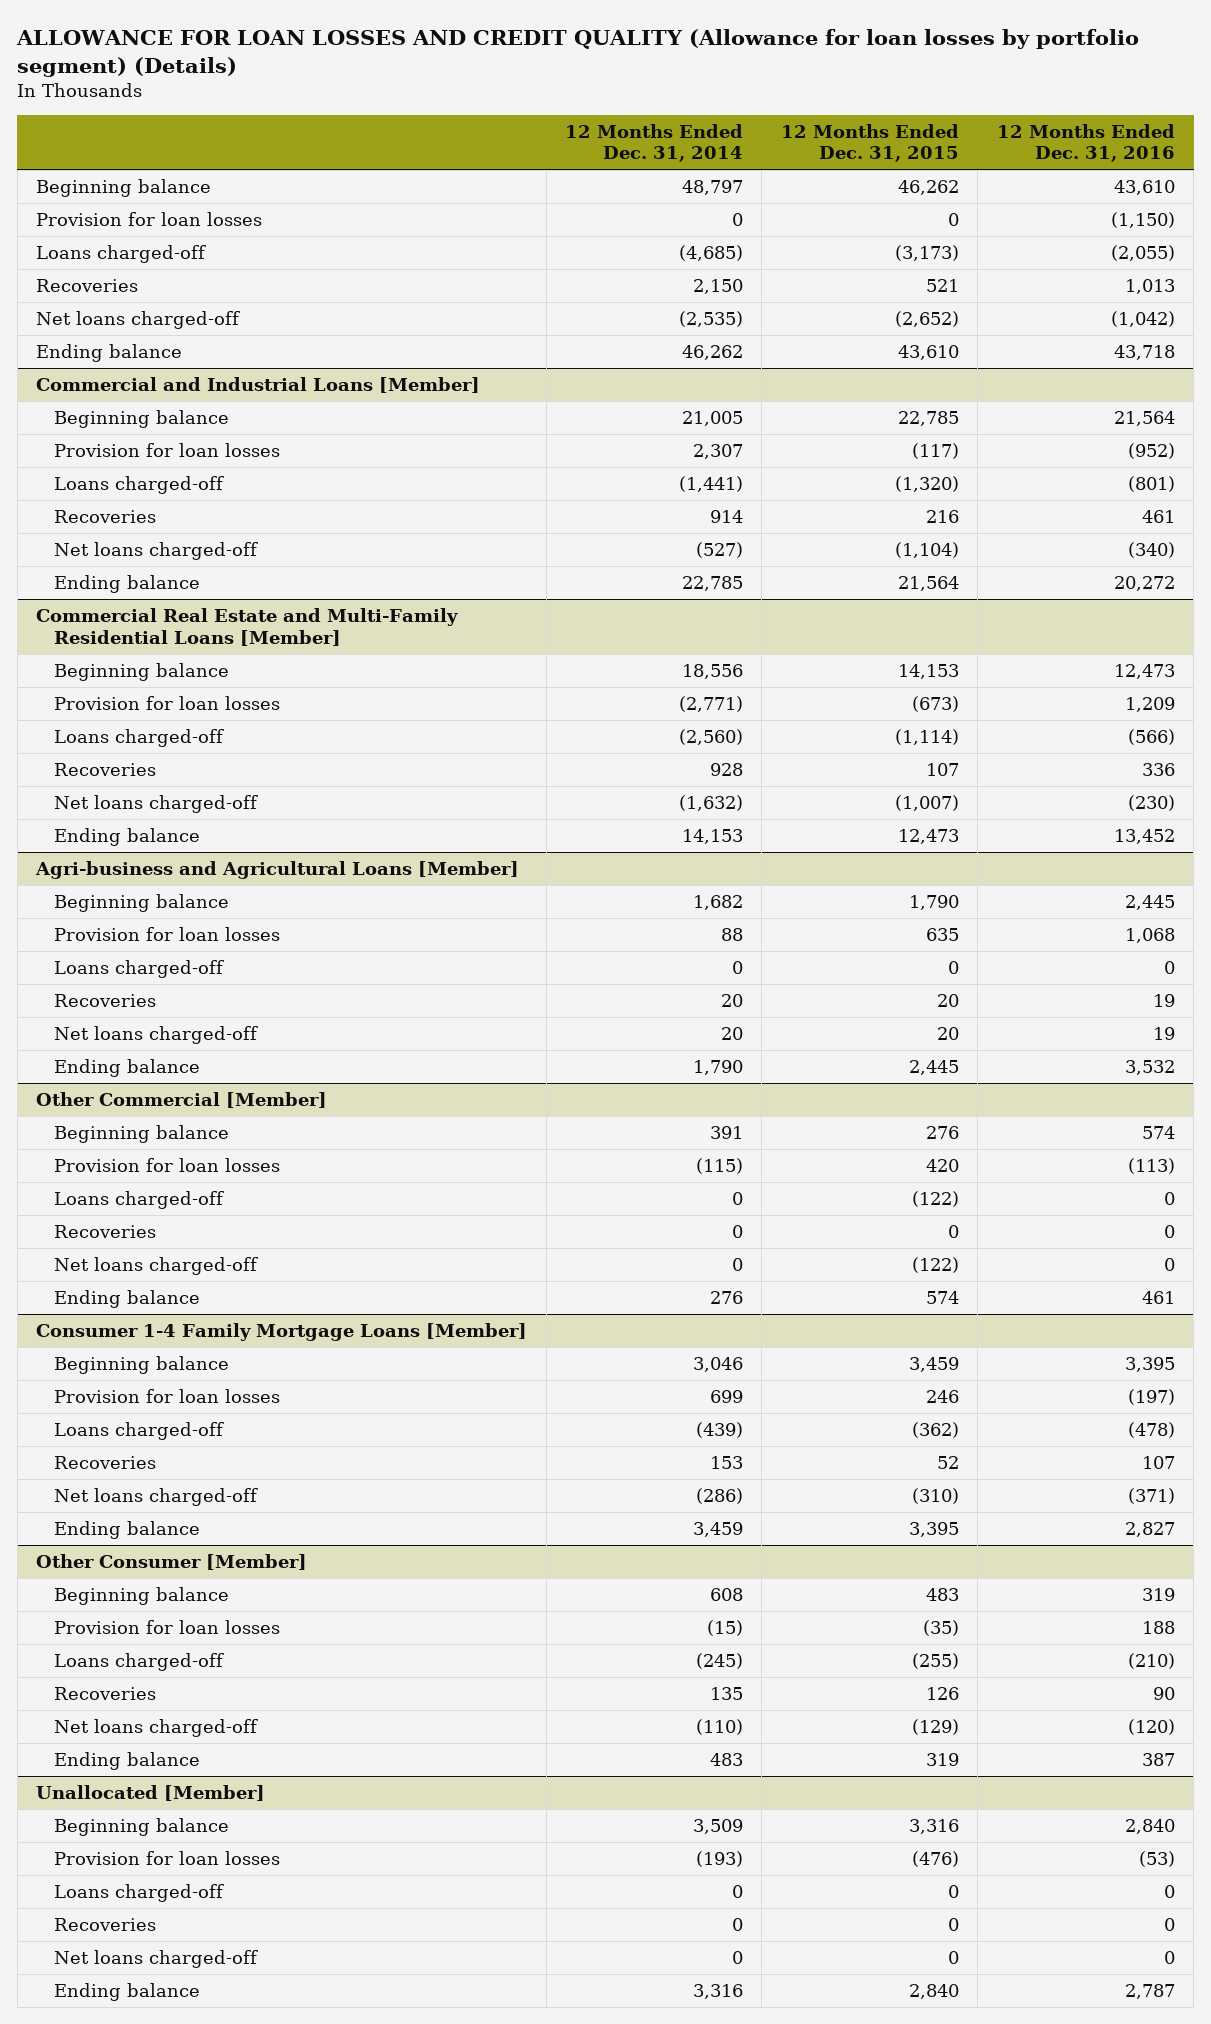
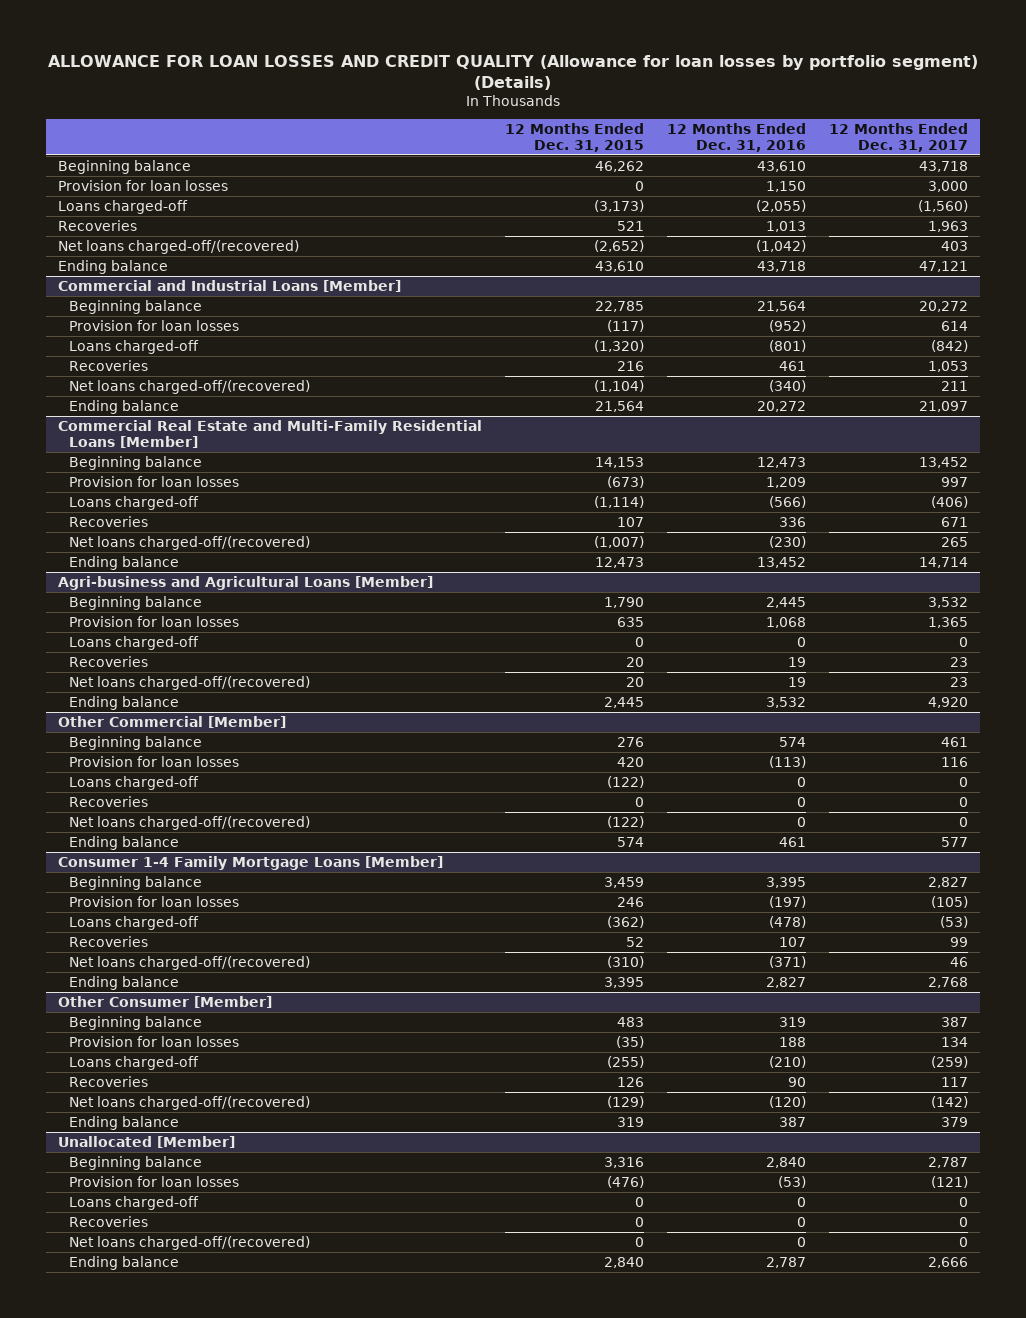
[565,123,744,163] 12 Months Ended Dec. 31, 2014 -> none
none -> [829,122,969,152] 12 Months Ended Dec. 31, 2017
[1110,212,1175,229] (1,150) -> [766,180,807,192] 1,150
[36,311,241,330] Net loans charged-off -> [57,239,299,254] Net loans charged-off/(recovered)
[53,542,258,561] Net loans charged-off -> [68,379,310,394] Net loans charged-off/(recovered)
[53,795,258,814] Net loans charged-off -> [68,535,310,550] Net loans charged-off/(recovered)
[53,1026,258,1045] Net loans charged-off -> [68,675,310,690] Net loans charged-off/(recovered)
[53,1257,258,1276] Net loans charged-off -> [68,815,310,830] Net loans charged-off/(recovered)
[53,1488,258,1507] Net loans charged-off -> [68,955,310,970] Net loans charged-off/(recovered)
[53,1719,258,1738] Net loans charged-off -> [68,1095,310,1110] Net loans charged-off/(recovered)
[53,1950,258,1969] Net loans charged-off -> [68,1235,310,1250] Net loans charged-off/(recovered)

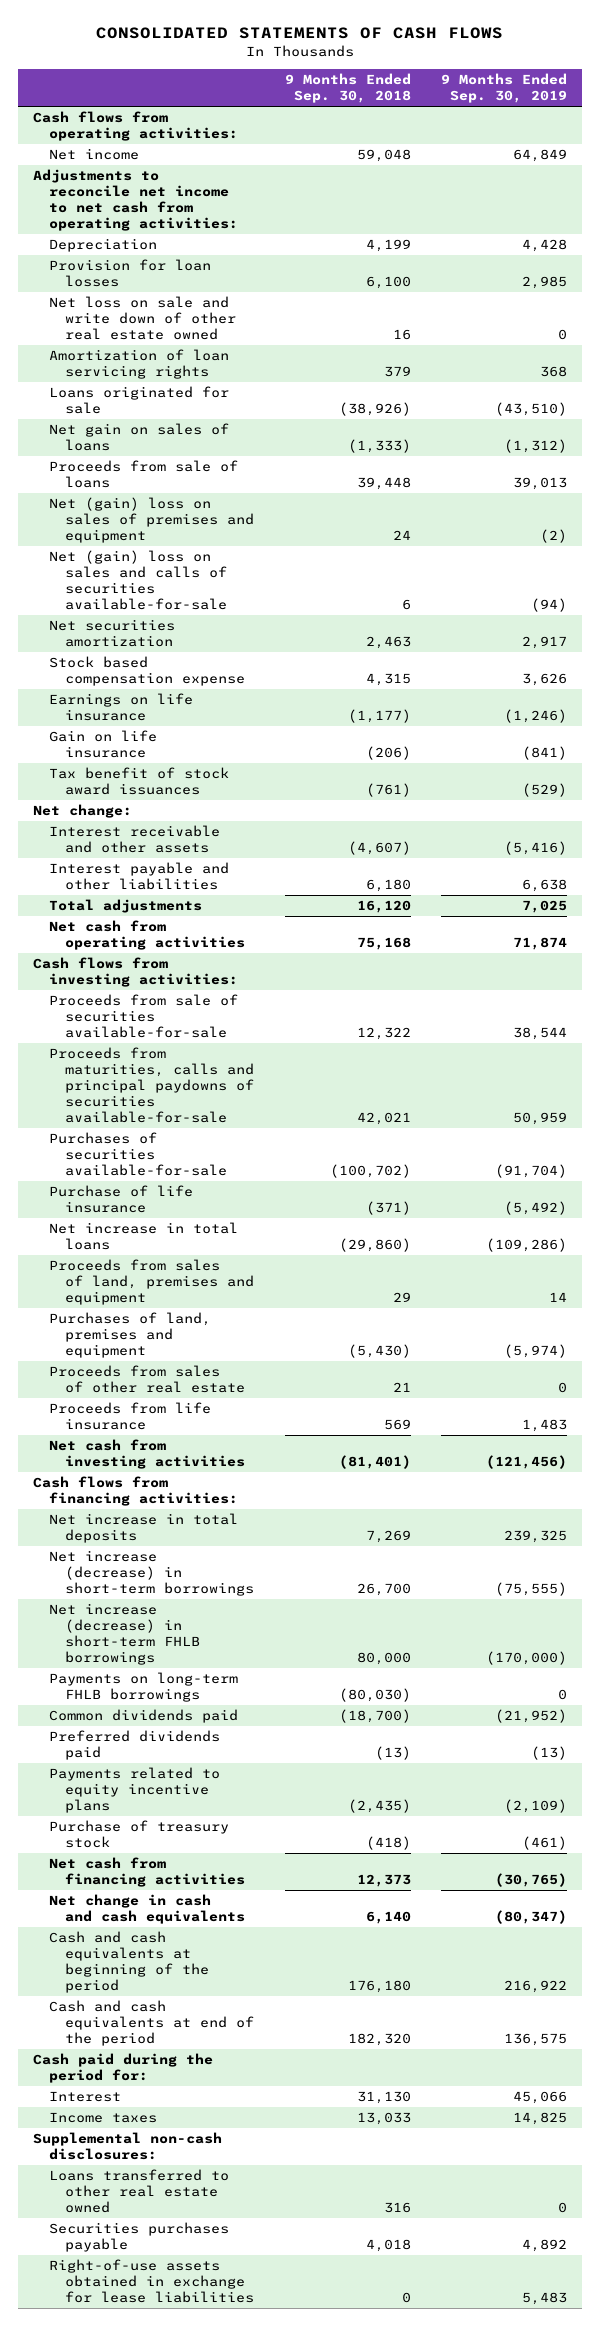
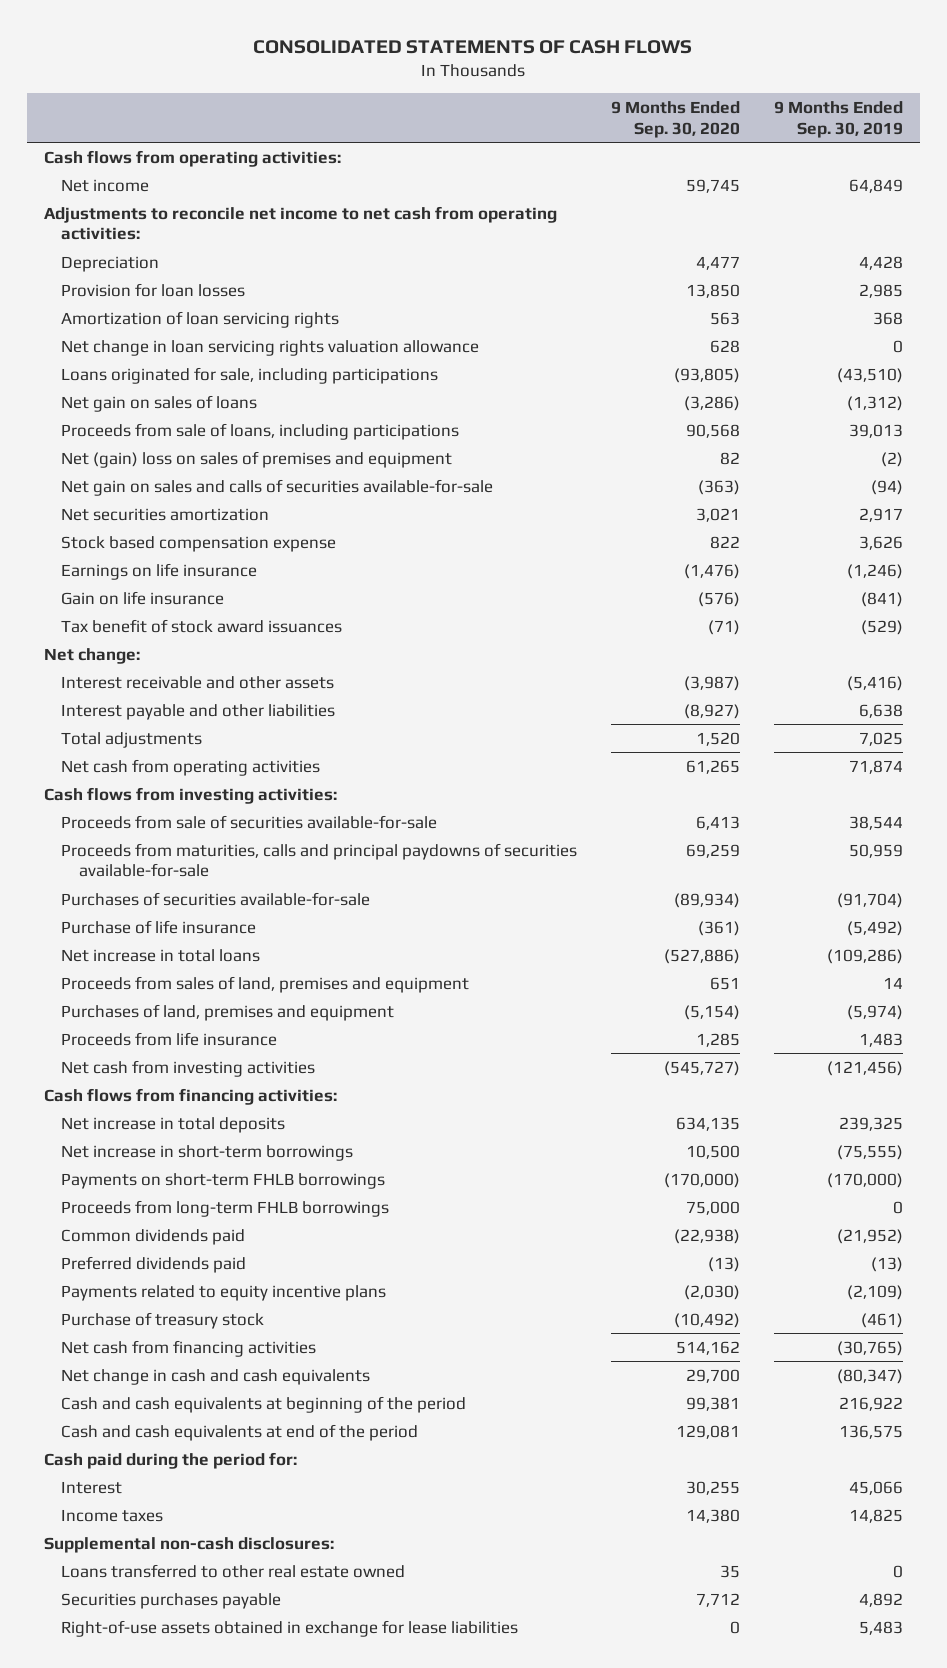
[284,73,411,104] 9 Months Ended Sep. 30, 2018 -> none
none -> [611,101,741,138] 9 Months Ended Sep. 30, 2020
[49,296,237,341] Net loss on sale and write down of other real estate owned -> none
none -> [61,339,480,356] Net change in loan servicing rights valuation allowance
[49,386,230,415] Loans originated for sale -> [61,366,439,384] Loans originated for sale, including participations
[49,460,239,489] Proceeds from sale of loans -> [61,422,460,440] Proceeds from sale of loans, including participations
[49,550,228,611] Net (gain) loss on sales and calls of securities available-for-sale -> [61,478,494,496] Net gain on sales and calls of securities available-for-sale
[49,1365,246,1394] Proceeds from sales of other real estate -> none
[49,1603,201,1666] Net increase (decrease) in short-term FHLB borrowings -> none
[49,1550,255,1597] Net increase (decrease) in short-term borrowings -> [61,1144,354,1161] Net increase in short-term borrowings
none -> [61,1172,386,1189] Payments on short-term FHLB borrowings
[49,1672,239,1703] Payments on long-term FHLB borrowings -> [61,1199,390,1217] Proceeds from long-term FHLB borrowings

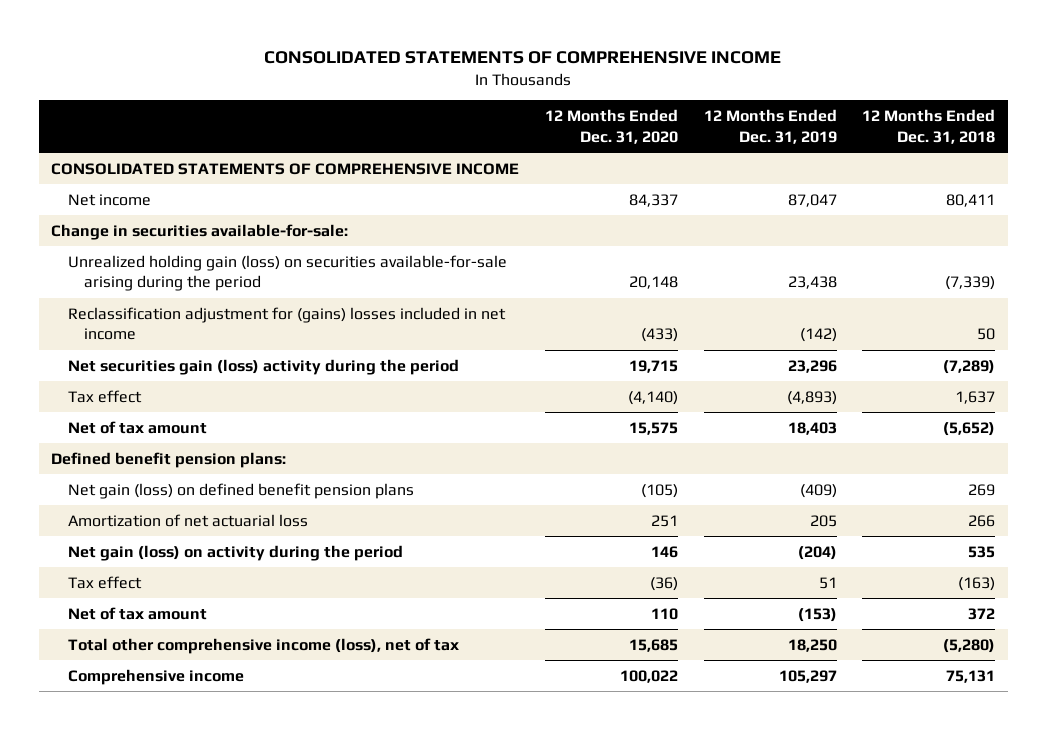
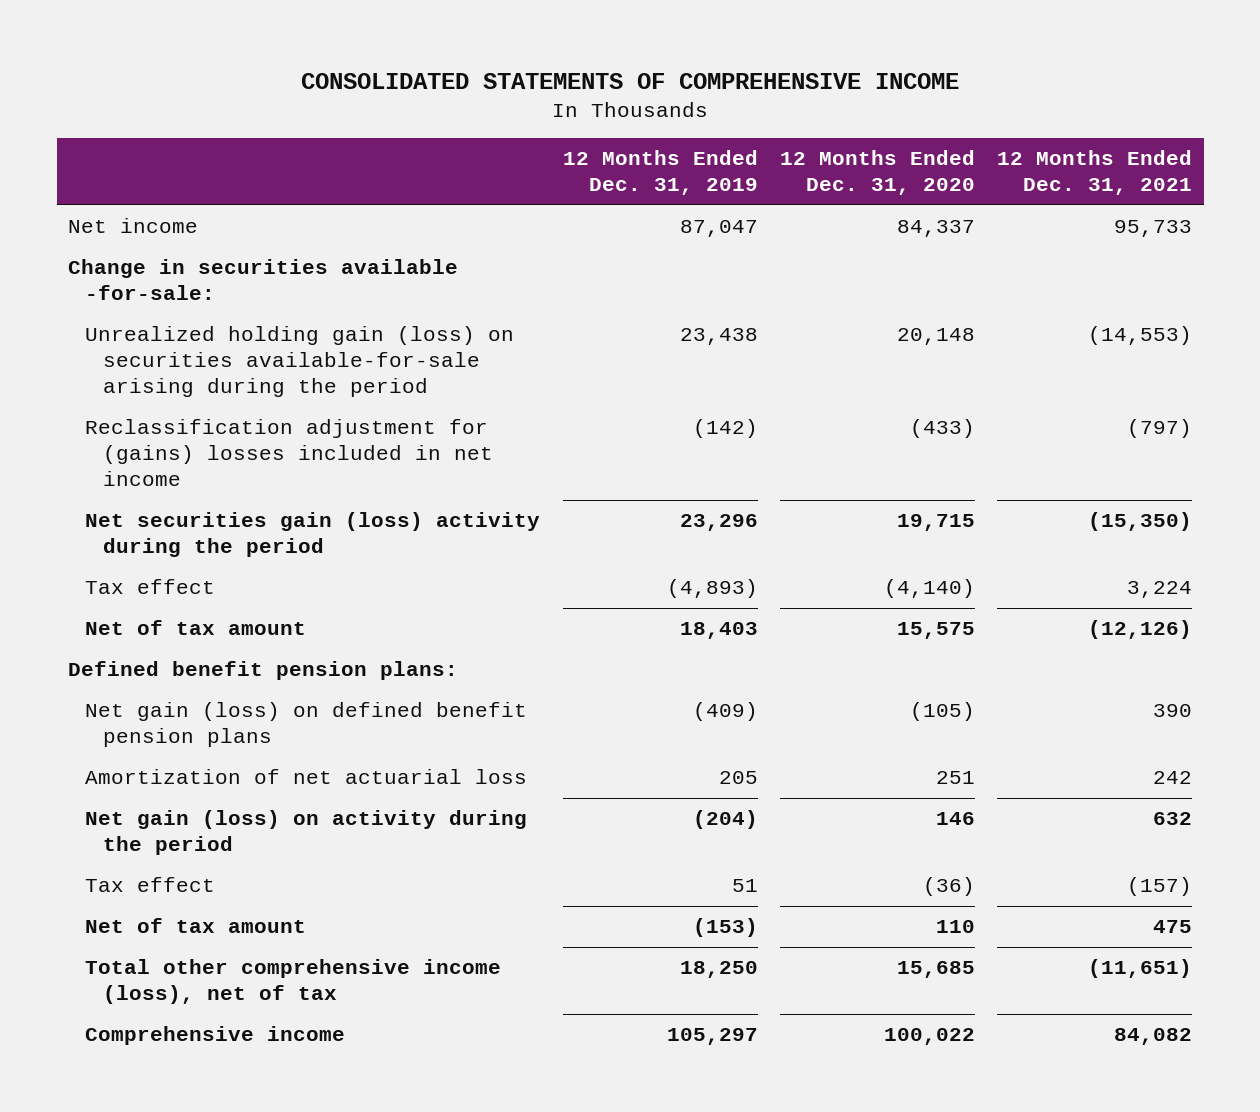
[862,109,996,144] 12 Months Ended Dec. 31, 2018 -> none
none -> [997,150,1193,196] 12 Months Ended Dec. 31, 2021
[51,162,520,175] CONSOLIDATED STATEMENTS OF COMPREHENSIVE INCOME -> none
[51,223,349,240] Change in securities available-for-sale: -> [67,259,458,301] Change in securities available -for-sale:

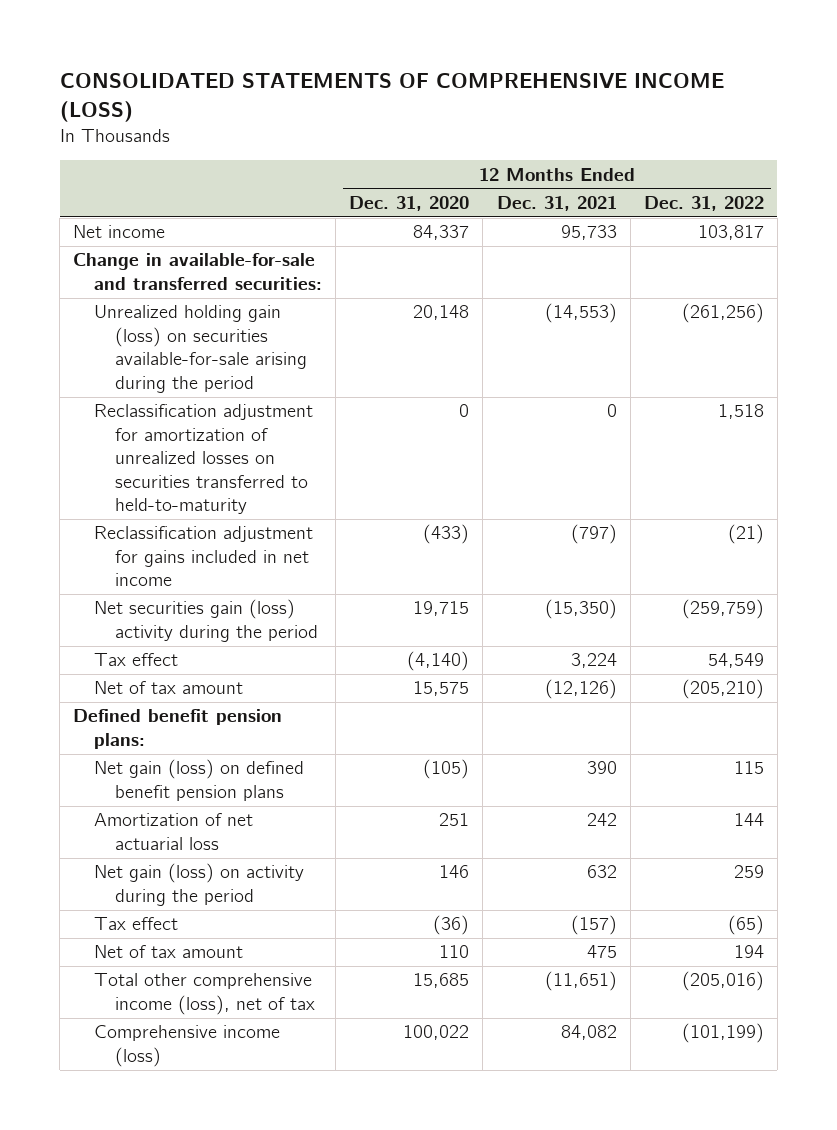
[301,73,960,90] CONSOLIDATED STATEMENTS OF COMPREHENSIVE INCOME -> [59,73,724,122] CONSOLIDATED STATEMENTS OF COMPREHENSIVE INCOME (LOSS)
[562,150,758,196] 12 Months Ended Dec. 31, 2019 -> none
none -> [643,195,764,211] Dec. 31, 2022
[67,259,458,301] Change in securities available -for-sale: -> [73,253,323,290] Change in available-for-sale and transferred securities:
none -> [94,404,314,515] Reclassification adjustment for amortization of unrealized losses on securities transferred to held-to-maturity
[85,419,493,487] Reclassification adjustment for (gains) losses included in net income -> [94,526,314,587] Reclassification adjustment for gains included in net income
[85,1026,346,1046] Comprehensive income -> [94,1025,281,1067] Comprehensive income (loss)

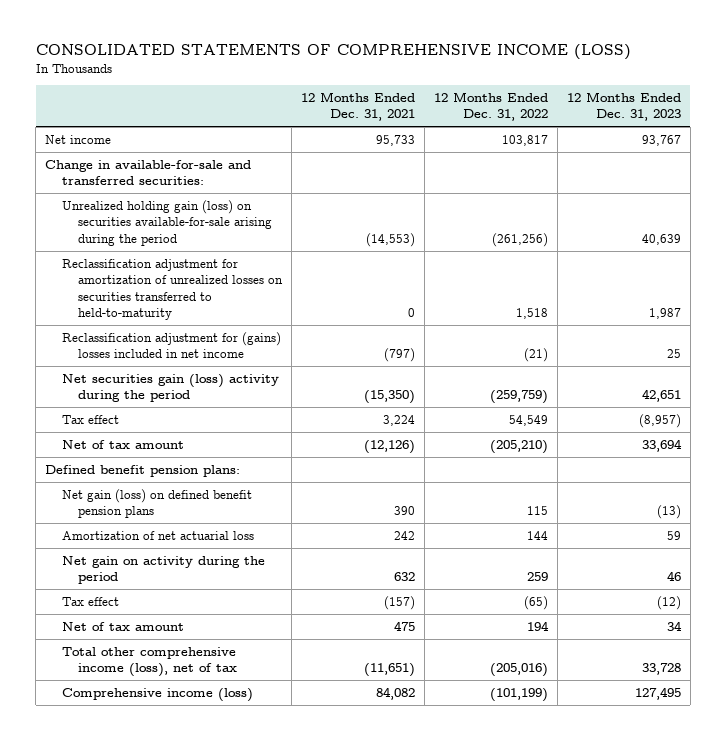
[349,195,470,211] Dec. 31, 2020 -> none
none -> [566,91,681,122] 12 Months Ended Dec. 31, 2023
[94,526,314,587] Reclassification adjustment for gains included in net income -> [61,331,281,359] Reclassification adjustment for (gains) losses included in net income
[94,863,305,906] Net gain (loss) on activity during the period -> [61,555,265,585] Net gain on activity during the period

